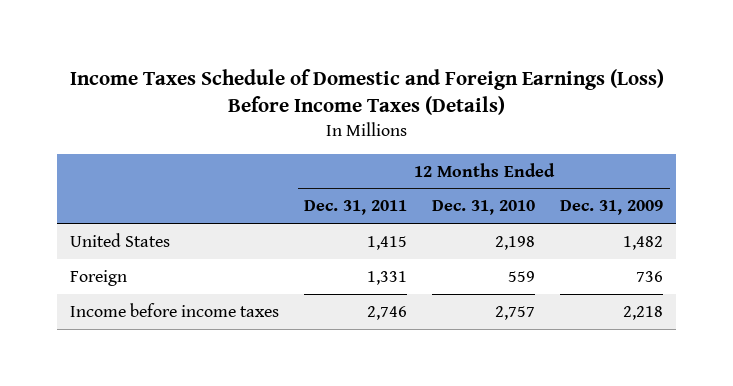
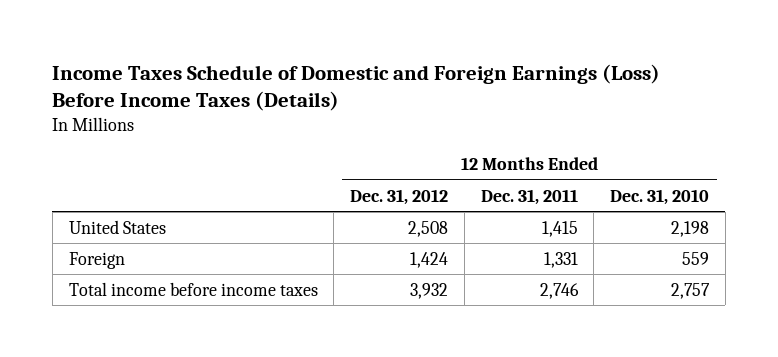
[560,200,664,216] Dec. 31, 2009 -> none
none -> [350,188,449,205] Dec. 31, 2012
[69,302,279,317] Income before income taxes -> [68,281,318,296] Total income before income taxes

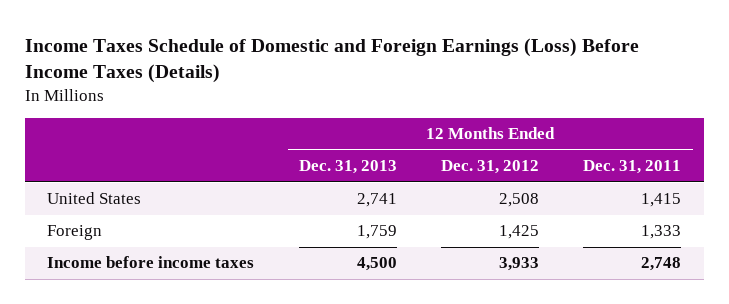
[610,188,710,205] Dec. 31, 2010 -> none
none -> [298,160,397,175] Dec. 31, 2013
[410,251,449,268] 1,424 -> [499,225,540,240] 1,425
[543,251,578,268] 1,331 -> [641,225,682,240] 1,333
[68,281,318,296] Total income before income taxes -> [47,256,255,269] Income before income taxes
[410,282,449,299] 3,932 -> [499,257,540,272] 3,933
[539,282,579,299] 2,746 -> [641,257,682,272] 2,748

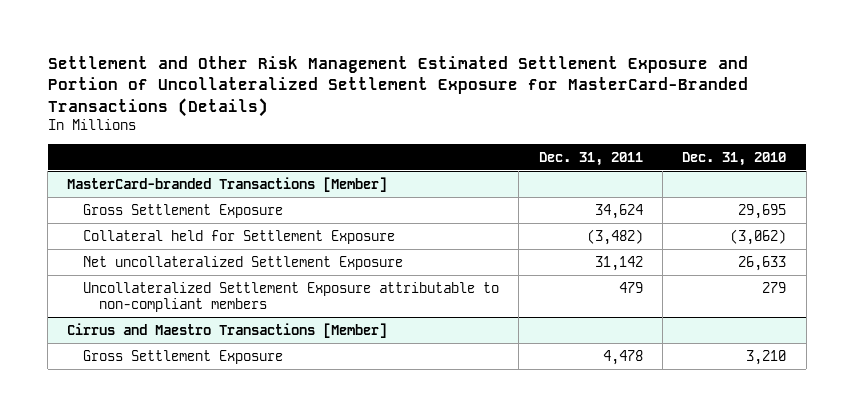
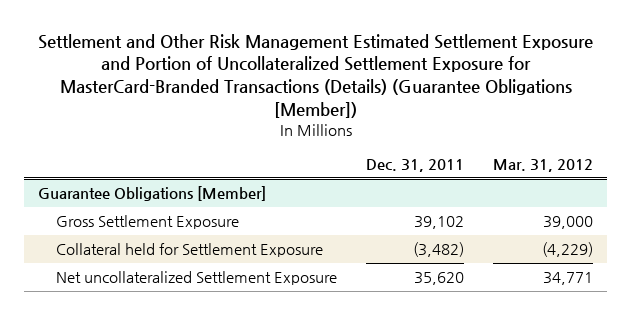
[47,55,748,117] Settlement and Other Risk Management Estimated Settlement Exposure and Portion of Uncollateralized Settlement Exposure for MasterCard-Branded Transactions (Details) -> [37,33,593,119] Settlement and Other Risk Management Estimated Settlement Exposure and Portion of Uncollateralized Settlement Exposure for MasterCard-Branded Transactions (Details) (Guarantee Obligations [Member])
[682,151,787,166] Dec. 31, 2010 -> none
none -> [492,158,593,172] Mar. 31, 2012
[67,176,388,192] MasterCard-branded Transactions [Member] -> none
none -> [38,186,267,202] Guarantee Obligations [Member]
[594,203,643,219] 34,624 -> [413,216,464,230] 39,102
[83,281,500,313] Uncollateralized Settlement Exposure attributable to non-compliant members -> none
[67,322,388,338] Cirrus and Maestro Transactions [Member] -> none
[83,349,284,364] Gross Settlement Exposure -> none
[594,255,643,271] 31,142 -> [413,272,464,286] 35,620

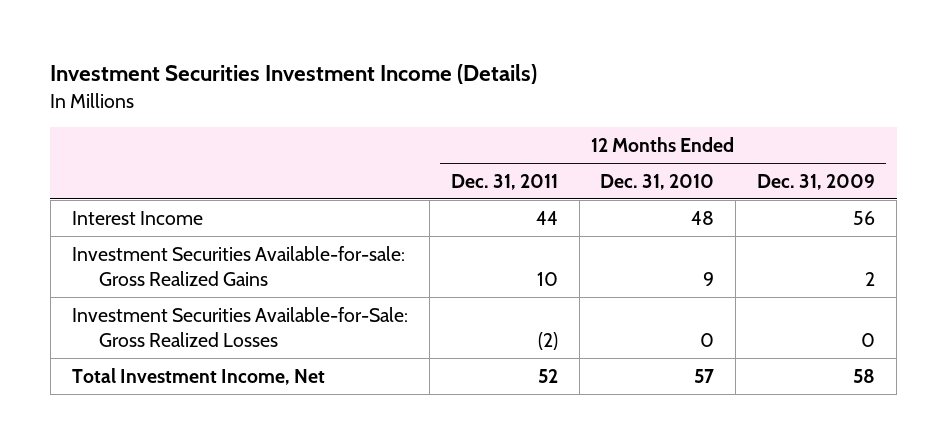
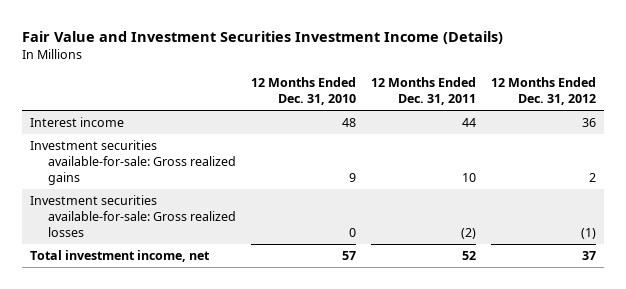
[50,63,538,84] Investment Securities Investment Income (Details) -> [22,30,504,44] Fair Value and Investment Securities Investment Income (Details)
[757,173,876,190] Dec. 31, 2009 -> none
none -> [491,77,597,106] 12 Months Ended Dec. 31, 2012
[71,210,203,225] Interest Income -> [29,117,124,128] Interest income
[71,245,405,286] Investment Securities Available-for-sale: Gross Realized Gains -> [29,140,237,185] Investment securities available-for-sale: Gross realized gains
[71,306,408,347] Investment Securities Available-for-Sale: Gross Realized Losses -> [29,195,237,237] Investment securities available-for-sale: Gross realized losses
[71,367,325,385] Total Investment Income, Net -> [29,250,210,263] Total investment income, net

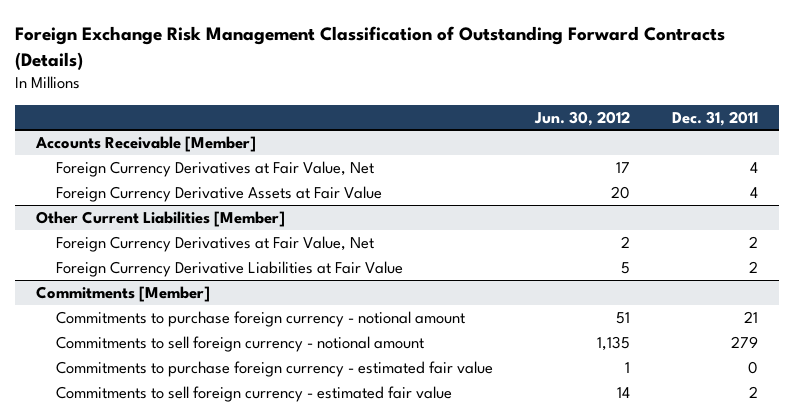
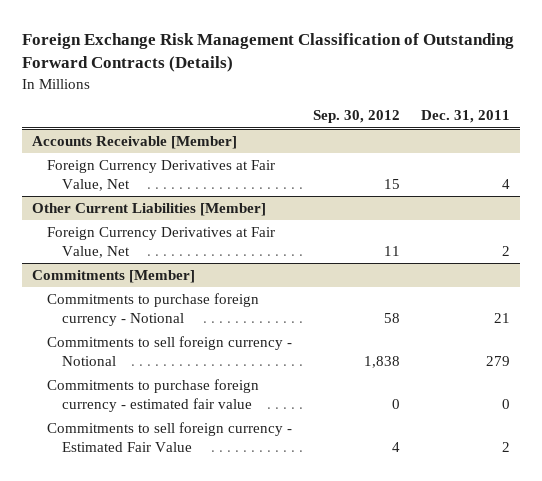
[534,110,631,126] Jun. 30, 2012 -> none
none -> [312,110,400,124] Sep. 30, 2012
[56,185,383,202] Foreign Currency Derivative Assets at Fair Value -> none
[56,260,404,277] Foreign Currency Derivative Liabilities at Fair Value -> none
[56,310,466,327] Commitments to purchase foreign currency - notional amount -> [47,292,260,327] Commitments to purchase foreign currency - Notional
[56,335,425,352] Commitments to sell foreign currency - notional amount -> [47,335,293,367] Commitments to sell foreign currency - Notional
[56,385,453,402] Commitments to sell foreign currency - estimated fair value -> [47,421,293,453] Commitments to sell foreign currency - Estimated Fair Value

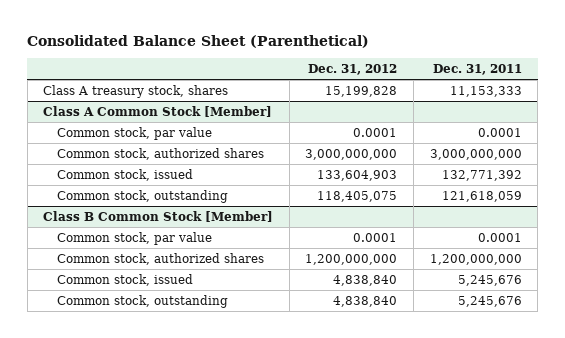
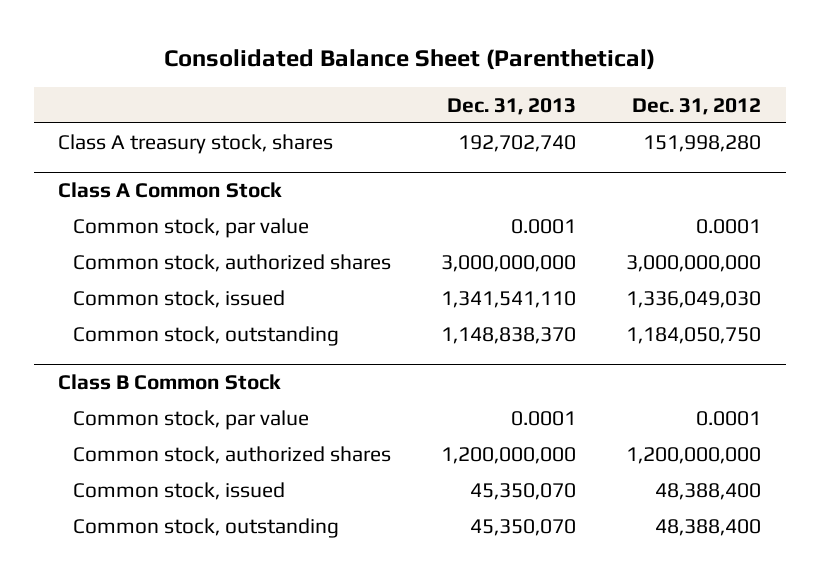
[432,63,522,75] Dec. 31, 2011 -> none
none -> [447,97,577,115] Dec. 31, 2013
[325,86,398,98] 15,199,828 -> [642,134,761,152] 151,998,280
[43,106,273,118] Class A Common Stock [Member] -> [58,181,283,198] Class A Common Stock
[317,170,398,182] 133,604,903 -> [625,290,761,308] 1,336,049,030
[317,191,398,203] 118,405,075 -> [625,326,761,344] 1,184,050,750
[43,211,274,223] Class B Common Stock [Member] -> [58,373,282,390] Class B Common Stock
[333,275,398,287] 4,838,840 -> [654,482,761,500] 48,388,400
[333,296,398,308] 4,838,840 -> [654,518,761,536] 48,388,400

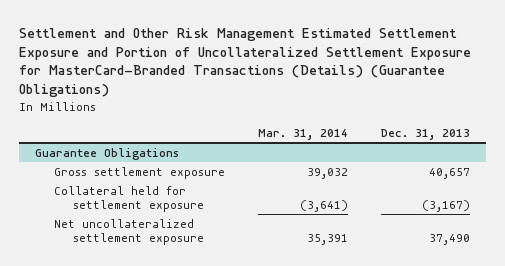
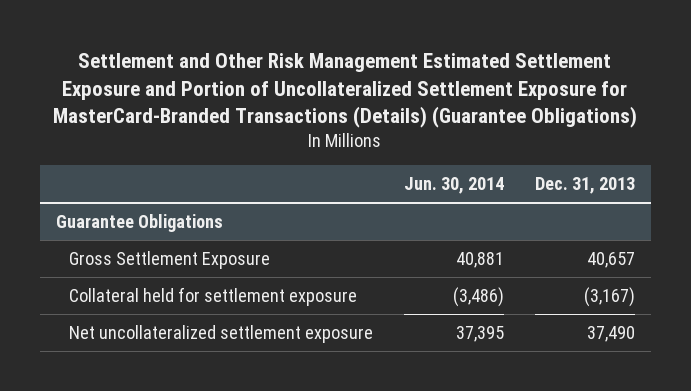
[257,128,348,140] Mar. 31, 2014 -> none
none -> [404,177,505,195] Jun. 30, 2014
[54,166,226,179] Gross settlement exposure -> [69,250,271,269] Gross Settlement Exposure

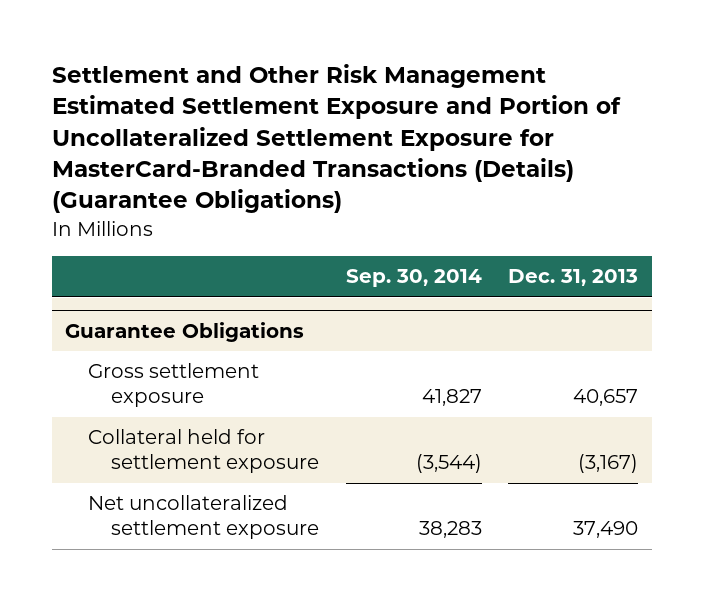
[404,177,505,195] Jun. 30, 2014 -> none
none -> [345,269,482,288] Sep. 30, 2014
[69,250,271,269] Gross Settlement Exposure -> [88,363,260,408] Gross settlement exposure

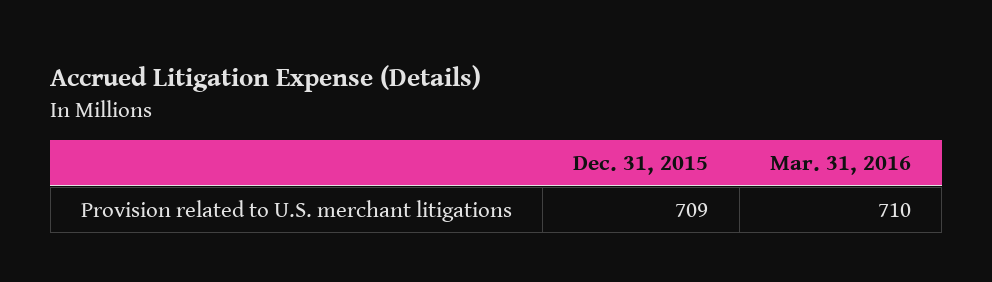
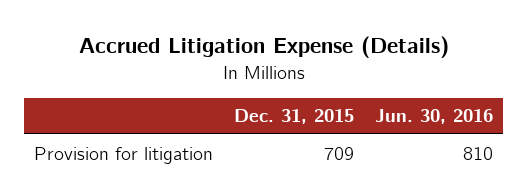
[770,156,912,176] Mar. 31, 2016 -> none
none -> [374,109,493,125] Jun. 30, 2016
[80,199,512,222] Provision related to U.S. merchant litigations -> [34,146,214,164] Provision for litigation

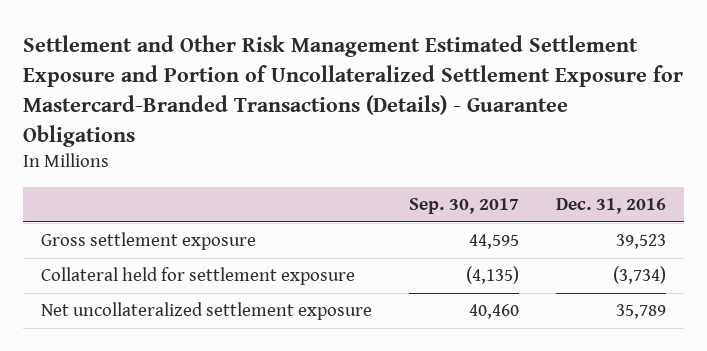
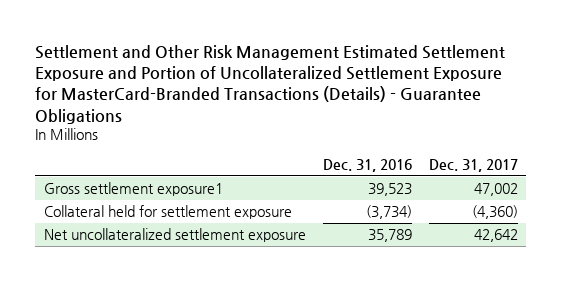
[22,35,683,147] Settlement and Other Risk Management Estimated Settlement Exposure and Portion of Uncollateralized Settlement Exposure for Mastercard-Branded Transactions (Details) - Guarantee Obligations -> [35,44,506,124] Settlement and Other Risk Management Estimated Settlement Exposure and Portion of Uncollateralized Settlement Exposure for MasterCard-Branded Transactions (Details) - Guarantee Obligations
[408,198,519,215] Sep. 30, 2017 -> none
none -> [428,159,518,173] Dec. 31, 2017
[41,232,257,251] Gross settlement exposure -> [43,182,223,197] Gross settlement exposure1

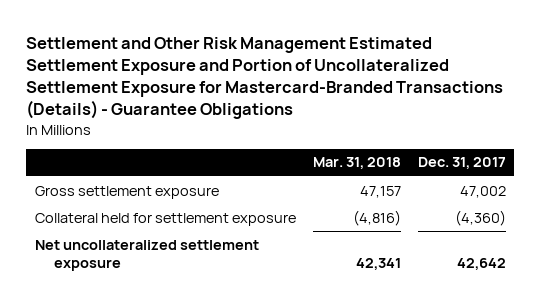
[35,44,506,124] Settlement and Other Risk Management Estimated Settlement Exposure and Portion of Uncollateralized Settlement Exposure for MasterCard-Branded Transactions (Details) - Guarantee Obligations -> [26,36,504,120] Settlement and Other Risk Management Estimated Settlement Exposure and Portion of Uncollateralized Settlement Exposure for Mastercard-Branded Transactions (Details) - Guarantee Obligations
[322,159,412,173] Dec. 31, 2016 -> none
none -> [312,157,401,170] Mar. 31, 2018
[43,182,223,197] Gross settlement exposure1 -> [34,185,219,199] Gross settlement exposure

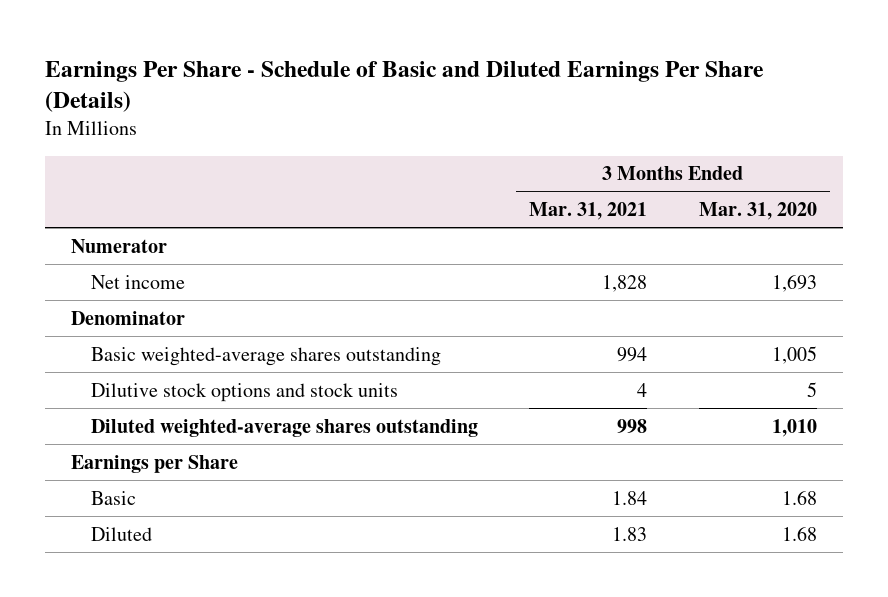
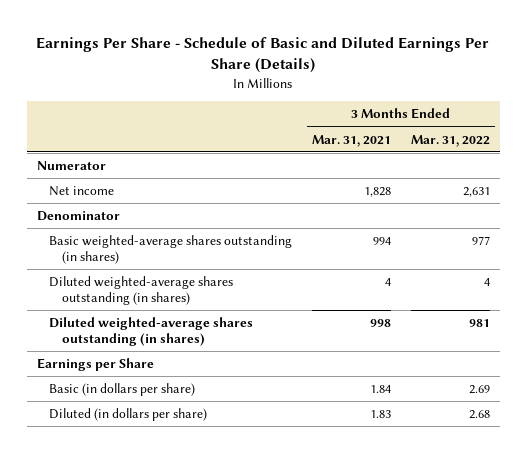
[699,201,818,220] Mar. 31, 2020 -> none
none -> [410,134,490,147] Mar. 31, 2022
[90,346,441,366] Basic weighted-average shares outstanding -> [49,235,293,265] Basic weighted-average shares outstanding (in shares)
[90,382,398,402] Dilutive stock options and stock units -> [49,276,234,306] Diluted weighted-average shares outstanding (in shares)
[90,418,478,437] Diluted weighted-average shares outstanding -> [49,317,254,347] Diluted weighted-average shares outstanding (in shares)
[90,490,136,505] Basic -> [49,383,196,397] Basic (in dollars per share)
[90,526,152,541] Diluted -> [49,408,208,422] Diluted (in dollars per share)

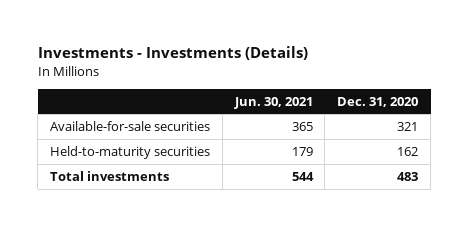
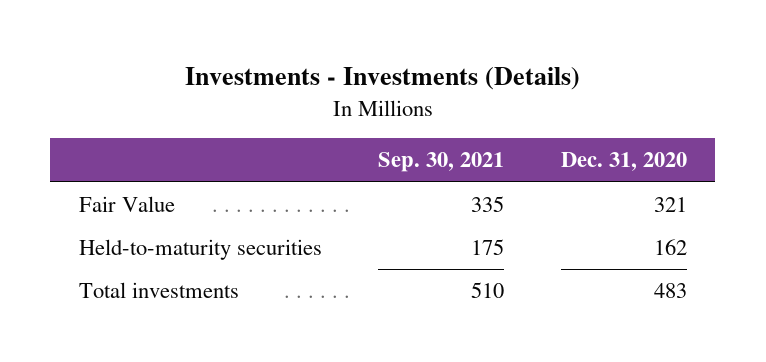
[233,96,313,109] Jun. 30, 2021 -> none
none -> [378,152,505,173] Sep. 30, 2021
[50,120,211,131] Available-for-sale securities -> [78,196,175,213] Fair Value

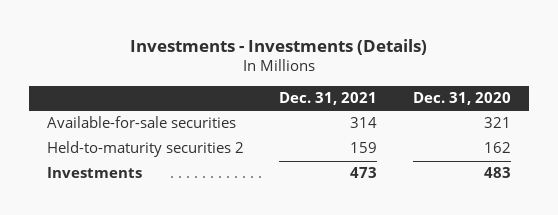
[378,152,505,173] Sep. 30, 2021 -> none
none -> [279,92,378,106] Dec. 31, 2021
[78,196,175,213] Fair Value -> [46,116,236,129] Available-for-sale securities
[78,239,322,261] Held-to-maturity securities -> [46,141,244,158] Held-to-maturity securities 2
[78,282,239,299] Total investments -> [46,167,142,179] Investments

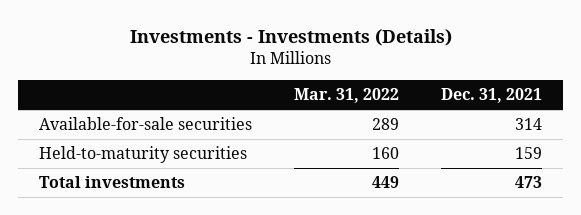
[412,92,511,106] Dec. 31, 2020 -> none
none -> [294,88,400,104] Mar. 31, 2022
[46,141,244,158] Held-to-maturity securities 2 -> [39,146,248,164] Held-to-maturity securities
[46,167,142,179] Investments -> [39,176,186,189] Total investments

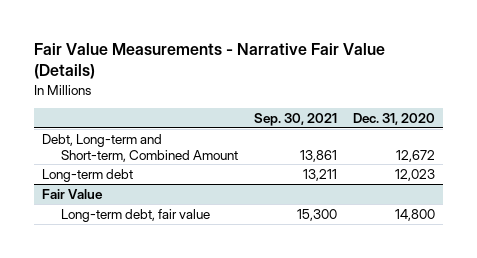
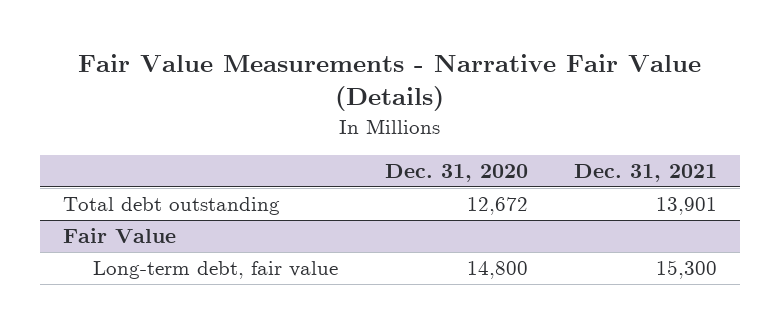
[253,113,337,127] Sep. 30, 2021 -> none
none -> [574,164,718,183] Dec. 31, 2021
[41,168,133,182] Long-term debt -> none
[41,133,238,162] Debt, Long-term and Short-term, Combined Amount -> [62,197,280,216] Total debt outstanding

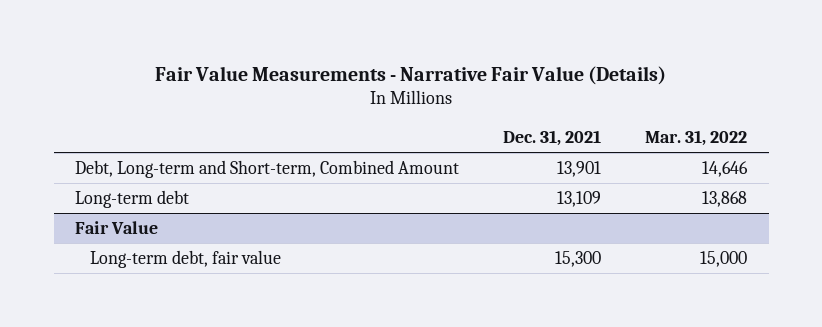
[384,164,528,183] Dec. 31, 2020 -> none
none -> [644,130,747,147] Mar. 31, 2022
[62,197,280,216] Total debt outstanding -> [75,160,460,179] Debt, Long-term and Short-term, Combined Amount
none -> [75,190,190,209] Long-term debt

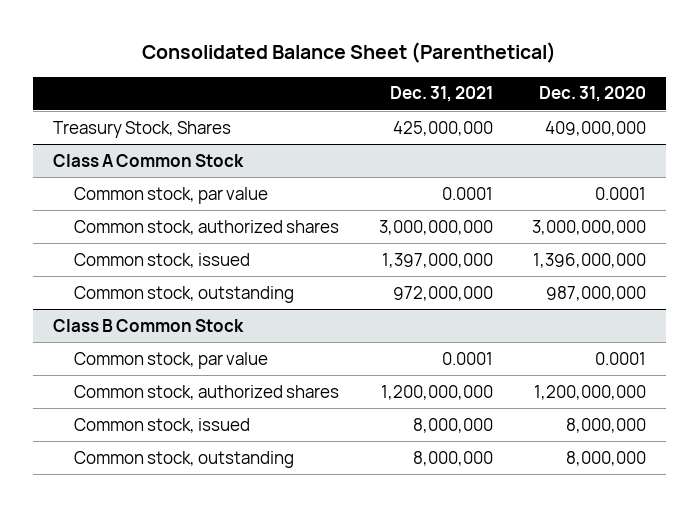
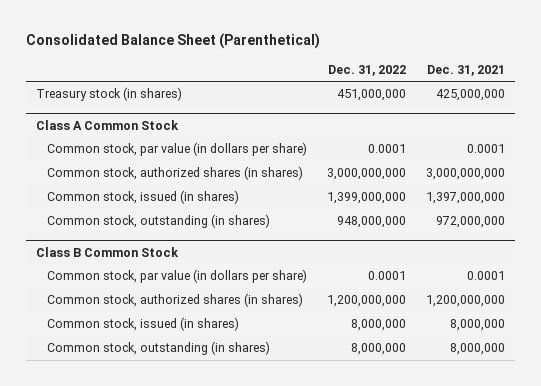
[539,86,647,103] Dec. 31, 2020 -> none
none -> [327,64,406,76] Dec. 31, 2022
[52,120,231,138] Treasury Stock, Shares -> [36,87,183,102] Treasury stock (in shares)
[74,186,269,204] Common stock, par value -> [47,142,308,157] Common stock, par value (in dollars per share)
[74,219,340,235] Common stock, authorized shares -> [47,166,304,181] Common stock, authorized shares (in shares)
[74,252,251,268] Common stock, issued -> [47,190,240,205] Common stock, issued (in shares)
[74,285,295,303] Common stock, outstanding -> [47,214,271,229] Common stock, outstanding (in shares)
[74,351,269,369] Common stock, par value -> [47,269,308,284] Common stock, par value (in dollars per share)
[74,384,340,400] Common stock, authorized shares -> [47,293,304,308] Common stock, authorized shares (in shares)
[74,417,251,433] Common stock, issued -> [47,317,240,332] Common stock, issued (in shares)
[74,450,295,468] Common stock, outstanding -> [47,341,271,356] Common stock, outstanding (in shares)

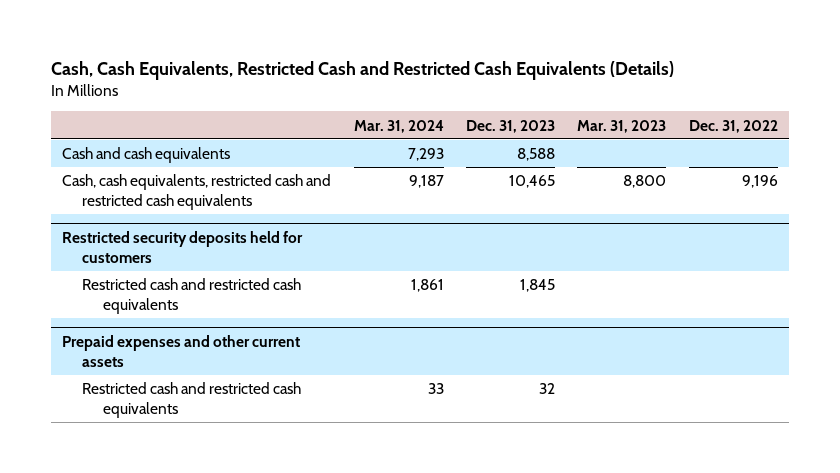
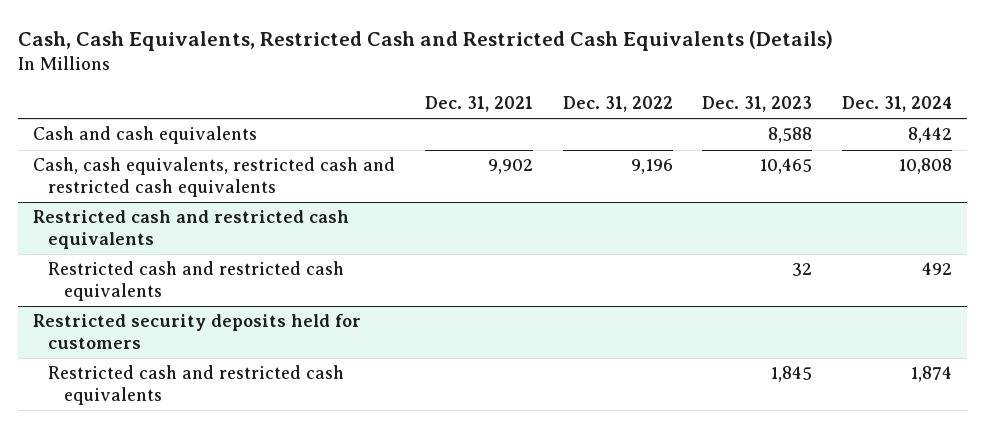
[353,119,444,133] Mar. 31, 2024 -> none
[577,119,667,133] Mar. 31, 2023 -> none
none -> [424,95,533,112] Dec. 31, 2021
none -> [842,95,953,112] Dec. 31, 2024
none -> [32,210,349,250] Restricted cash and restricted cash equivalents
none -> [48,261,345,302] Restricted cash and restricted cash equivalents
[62,334,301,367] Prepaid expenses and other current assets -> none
[82,382,302,418] Restricted cash and restricted cash equivalents -> none

